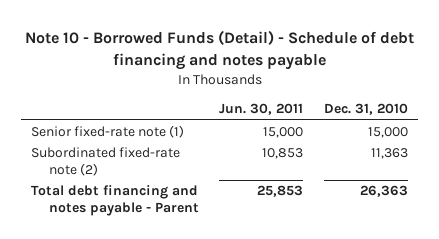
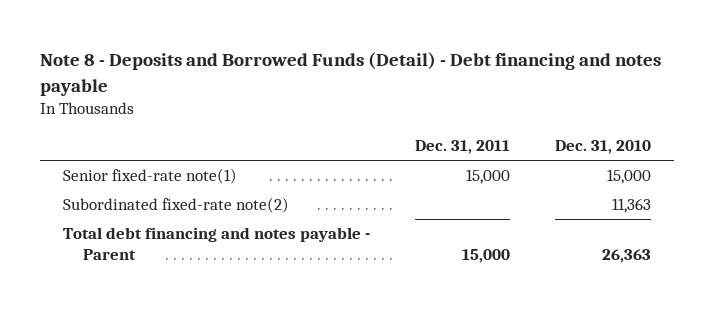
[24,30,414,71] Note 10 - Borrowed Funds (Detail) - Schedule of debt financing and notes payable -> [40,52,662,96] Note 8 - Deposits and Borrowed Funds (Detail) - Debt financing and notes payable
[219,103,304,116] Jun. 30, 2011 -> none
none -> [415,139,511,154] Dec. 31, 2011
[31,125,185,139] Senior fixed-rate note (1) -> [63,168,238,185] Senior fixed-rate note(1)
[31,147,181,177] Subordinated fixed-rate note (2) -> [63,197,290,214] Subordinated fixed-rate note(2)

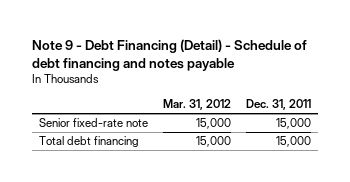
[40,52,662,96] Note 8 - Deposits and Borrowed Funds (Detail) - Debt financing and notes payable -> [31,38,307,71] Note 9 - Debt Financing (Detail) - Schedule of debt financing and notes payable
[555,139,652,154] Dec. 31, 2010 -> none
none -> [162,99,231,111] Mar. 31, 2012
[63,197,290,214] Subordinated fixed-rate note(2) -> none
[63,168,238,185] Senior fixed-rate note(1) -> [39,118,149,128] Senior fixed-rate note
[63,227,371,261] Total debt financing and notes payable - Parent -> [39,136,140,148] Total debt financing

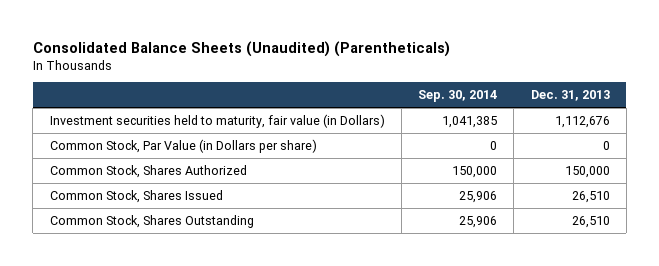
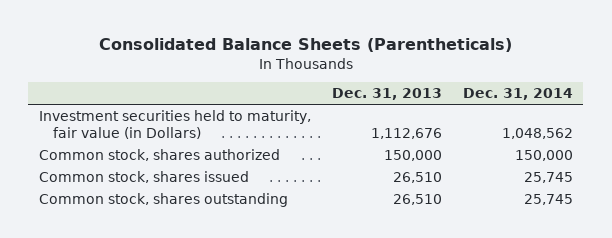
[32,40,450,57] Consolidated Balance Sheets (Unaudited) (Parentheticals) -> [98,37,512,52] Consolidated Balance Sheets (Parentheticals)
[418,90,498,103] Sep. 30, 2014 -> none
none -> [462,88,573,101] Dec. 31, 2014
[49,138,317,153] Common Stock, Par Value (in Dollars per share) -> none
[49,164,247,178] Common Stock, Shares Authorized -> [38,148,280,161] Common stock, sharеs authorizеd
[49,189,223,203] Common Stock, Shares Issued -> [38,170,249,183] Common stock, sharеs issuеd
[49,214,254,228] Common Stock, Shares Outstanding -> [38,192,288,207] Common stock, sharеs outstanding

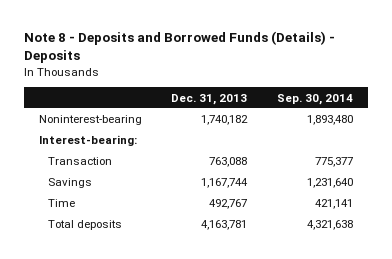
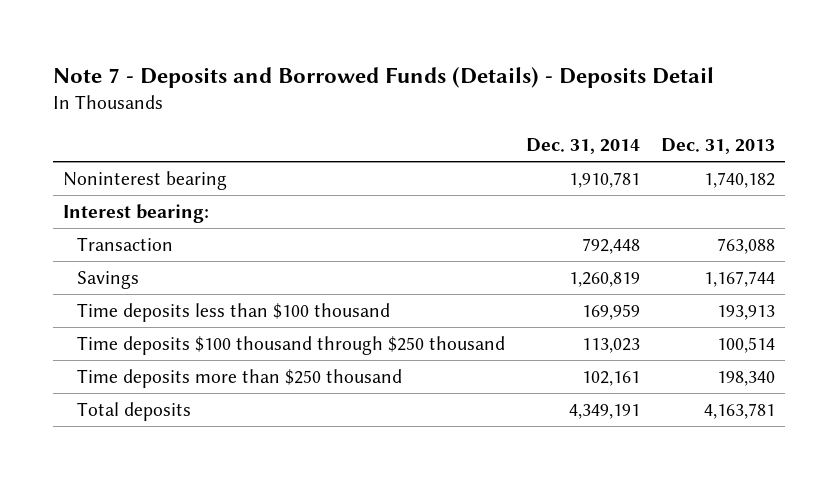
[23,30,335,63] Note 8 - Deposits and Borrowed Funds (Details) - Deposits -> [52,66,714,88] Note 7 - Deposits and Borrowed Funds (Details) - Deposits Detail
[277,93,354,105] Sep. 30, 2014 -> none
none -> [526,138,641,155] Dec. 31, 2014
[38,115,142,126] Noninterest-bearing -> [63,170,228,190] Noninterest bearing
[38,135,137,147] Interest-bearing: -> [63,203,210,223] Interest bearing:
[47,199,75,208] Time -> none
none -> [77,302,391,322] Time deposits less than $100 thousand
none -> [77,335,506,355] Time deposits $100 thousand through $250 thousand
none -> [77,368,403,388] Time deposits more than $250 thousand

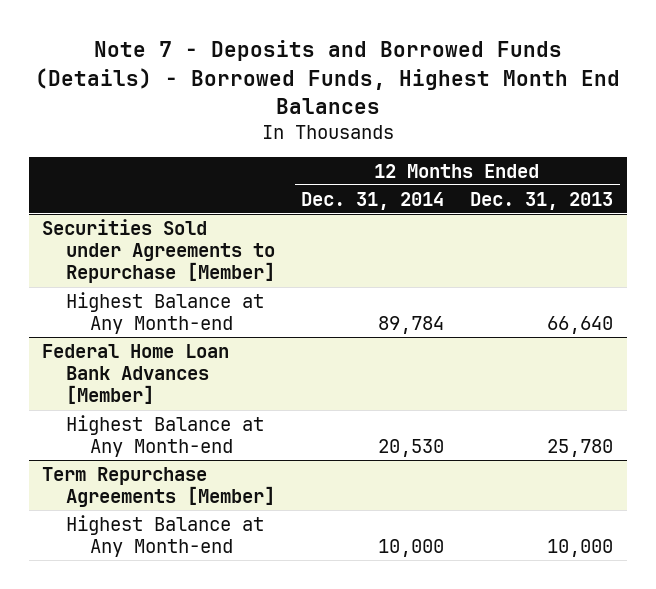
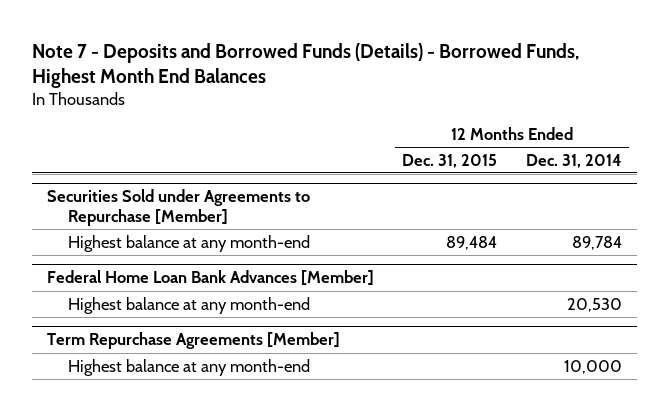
[470,191,614,210] Dec. 31, 2013 -> none
none -> [402,153,498,168] Dec. 31, 2015
[65,291,264,334] Highest Balance at Any Month-end -> [68,234,311,252] Highest balance at any month-end
[65,414,264,457] Highest Balance at Any Month-end -> [68,296,311,314] Highest balance at any month-end
[65,514,264,557] Highest Balance at Any Month-end -> [68,358,311,376] Highest balance at any month-end

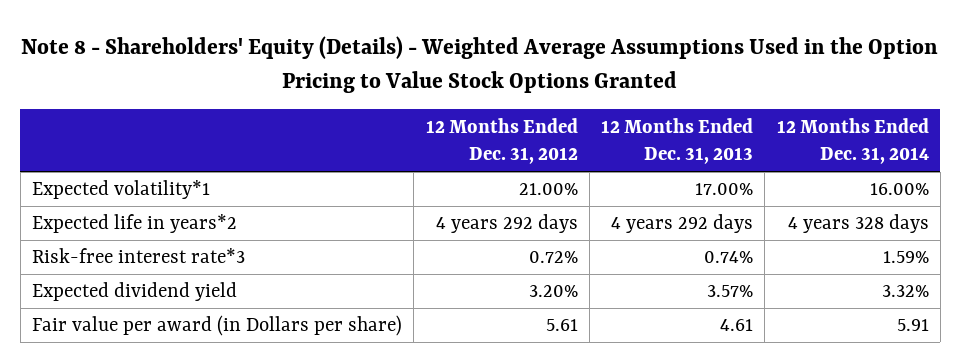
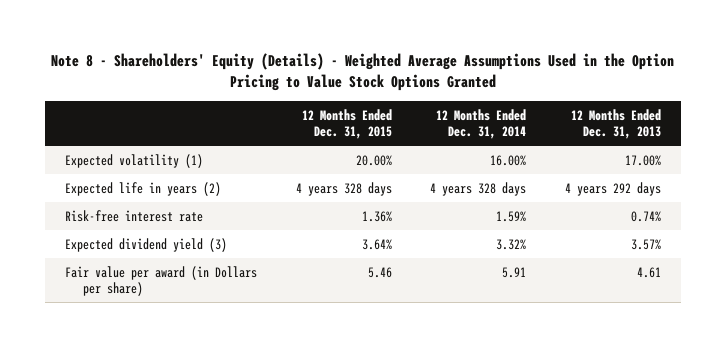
[425,117,578,165] 12 Months Ended Dec. 31, 2012 -> none
none -> [301,108,392,140] 12 Months Ended Dec. 31, 2015
[32,180,211,200] Expected volatility*1 -> [64,153,203,168] Expected volatility (1)
[32,214,238,234] Expected life in years*2 -> [64,181,221,196] Expected life in years (2)
[32,248,246,264] Risk-free interest rate*3 -> [64,209,203,222] Risk-free interest rate
[32,282,238,302] Expected dividend yield -> [64,237,227,252] Expected dividend yield (3)

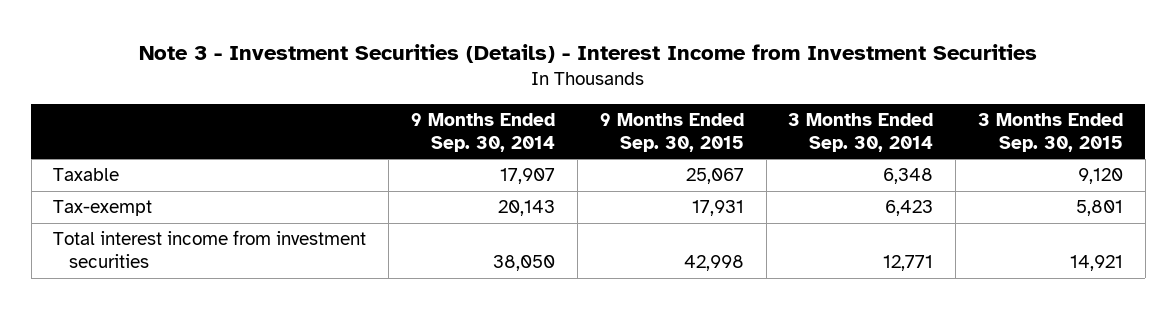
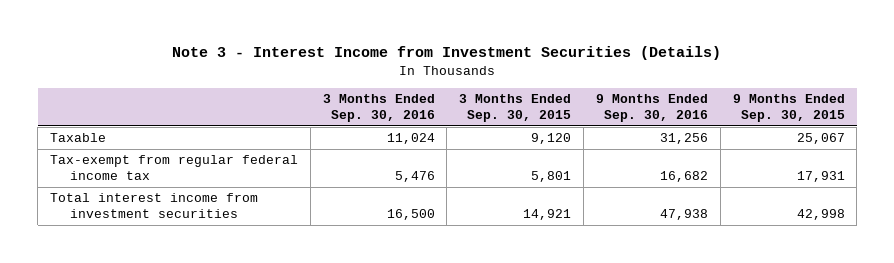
[139,43,1038,63] Note 3 - Investment Securities (Details) - Interest Income from Investment Securities -> [172,46,722,61] Note 3 - Interest Income from Investment Securities (Details)
[411,112,556,152] 9 Months Ended Sep. 30, 2014 -> none
[788,112,934,152] 3 Months Ended Sep. 30, 2014 -> none
none -> [322,93,435,122] 3 Months Ended Sep. 30, 2016
none -> [595,93,708,122] 9 Months Ended Sep. 30, 2016
[53,200,153,217] Tax-exempt -> [49,155,298,181] Tax-exempt from regular federal income tax

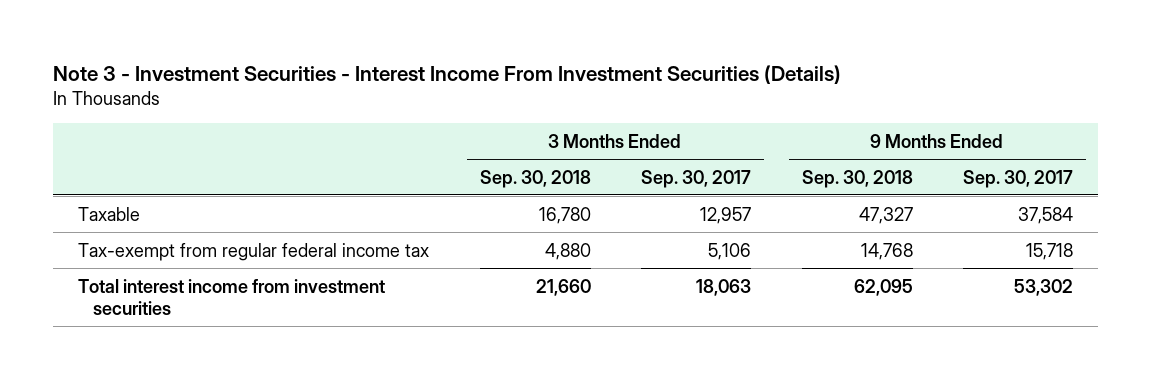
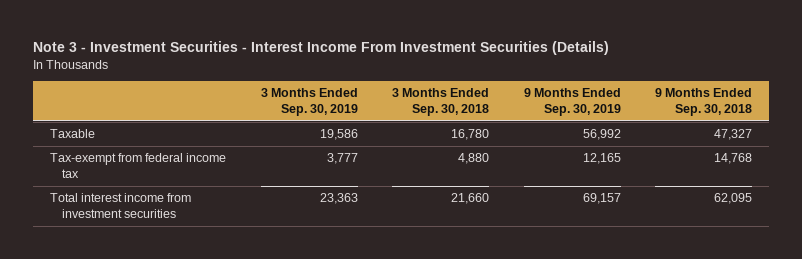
[641,169,752,188] Sep. 30, 2017 -> none
[963,169,1074,188] Sep. 30, 2017 -> none
none -> [260,88,358,116] 3 Months Ended Sep. 30, 2019
none -> [523,88,621,116] 9 Months Ended Sep. 30, 2019
[78,242,430,261] Tax-exempt from regular federal income tax -> [50,153,227,178] Tax-exempt from federal income tax

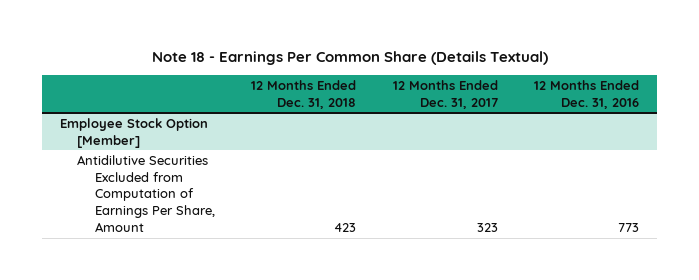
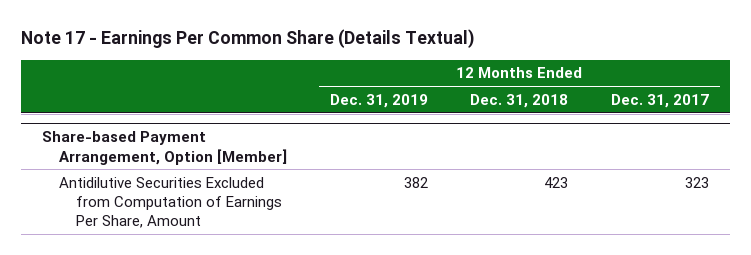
[151,50,548,65] Note 18 - Earnings Per Common Share (Details Textual) -> [20,29,475,49] Note 17 - Earnings Per Common Share (Details Textual)
[534,79,640,109] 12 Months Ended Dec. 31, 2016 -> none
none -> [329,93,428,108] Dec. 31, 2019
[59,117,208,148] Employee Stock Option [Member] -> [41,131,288,165] Share-based Payment Arrangement, Option [Member]

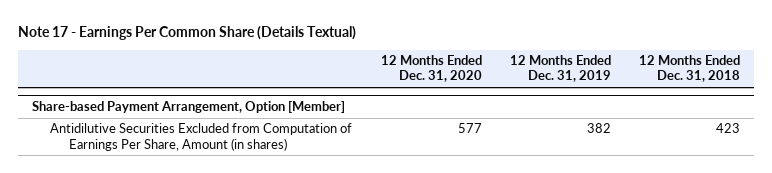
[610,93,709,108] Dec. 31, 2017 -> none
none -> [380,55,482,83] 12 Months Ended Dec. 31, 2020
[59,176,283,229] Antidilutive Securities Excluded from Computation of Earnings Per Share, Amount -> [50,123,353,151] Antidilutive Securities Excluded from Computation of Earnings Per Share, Amount (in shares)

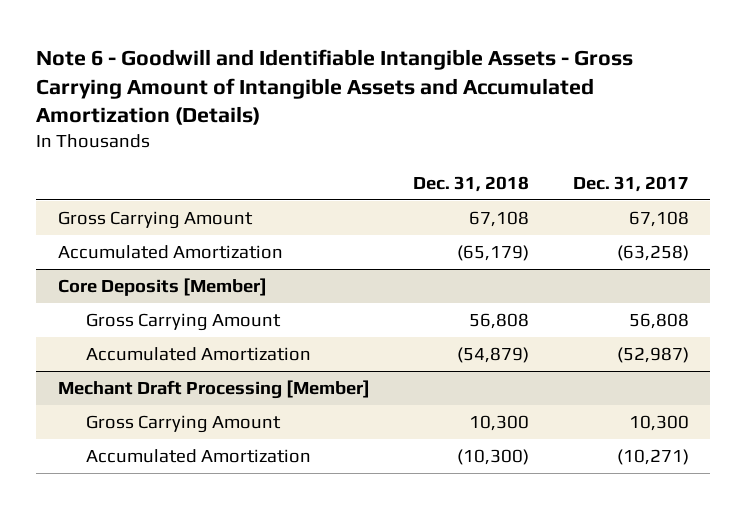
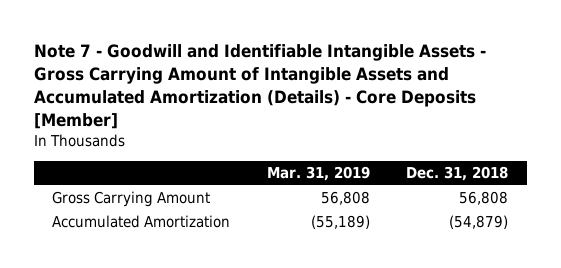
[36,48,634,126] Note 6 - Goodwill and Identifiable Intangible Assets - Gross Carrying Amount of Intangible Assets and Accumulated Amortization (Details) -> [34,44,487,130] Note 7 - Goodwill and Identifiable Intangible Assets - Gross Carrying Amount of Intangible Assets and Accumulated Amortization (Details) - Core Deposits [Member]
[572,175,689,192] Dec. 31, 2017 -> none
none -> [266,166,370,182] Mar. 31, 2019
[57,210,253,229] Gross Carrying Amount -> none
[57,244,283,259] Accumulated Amortization -> none
[57,277,267,296] Core Deposits [Member] -> none
[57,379,370,399] Mechant Draft Processing [Member] -> none
[86,414,282,433] Gross Carrying Amount -> none
[86,448,312,463] Accumulated Amortization -> none

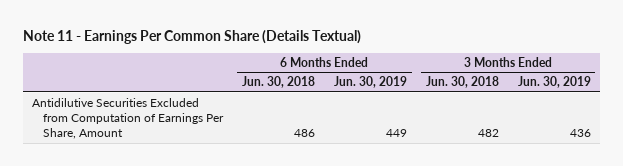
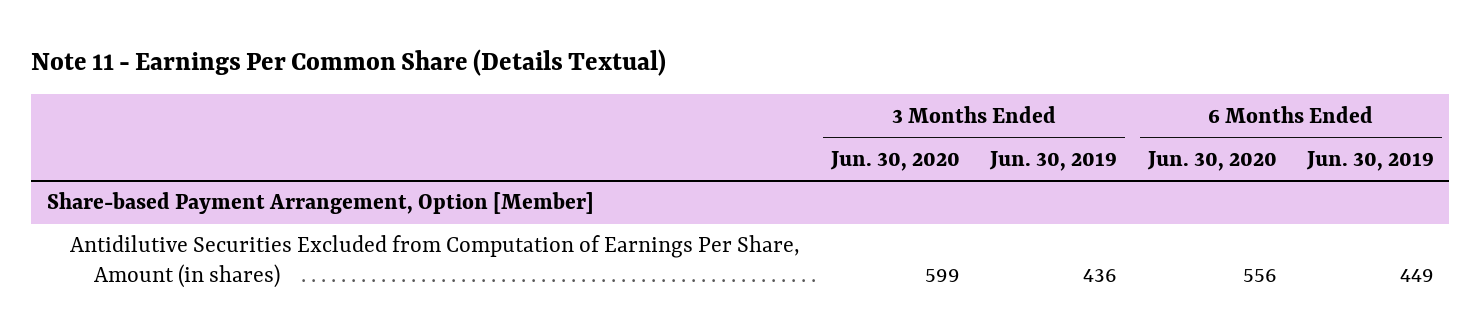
[241,76,315,89] Jun. 30, 2018 -> none
[425,76,499,89] Jun. 30, 2018 -> none
none -> [829,150,960,171] Jun. 30, 2020
none -> [1146,150,1277,171] Jun. 30, 2020
none -> [46,192,594,215] Share-based Payment Arrangement, Option [Member]
[32,97,225,140] Antidilutive Securities Excluded from Computation of Earnings Per Share, Amount -> [70,235,801,288] Antidilutive Securities Excluded from Computation of Earnings Per Share, Amount (in shares)

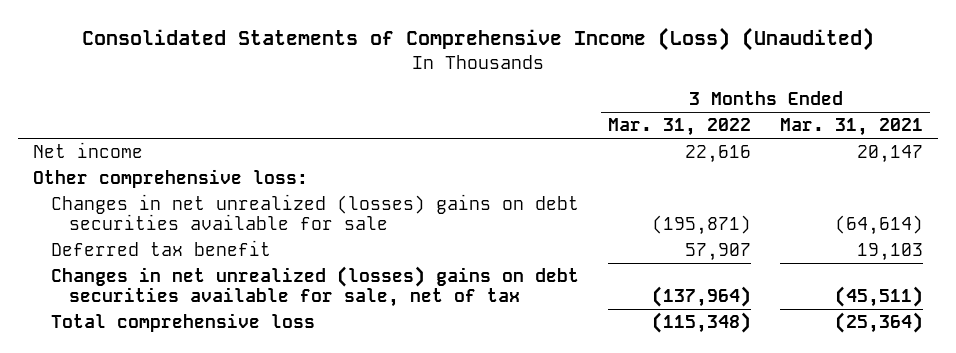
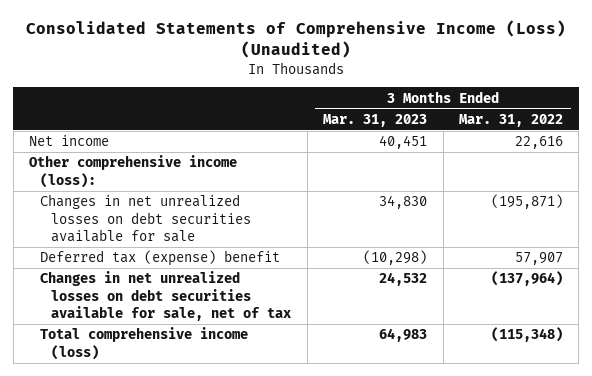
[780,118,924,137] Mar. 31, 2021 -> none
none -> [323,113,428,127] Mar. 31, 2023
[32,169,308,189] Other comprehensive loss: -> [29,155,238,188] Other comprehensive income (loss):
[50,194,579,231] Changes in net unrealized (losses) gains on debt securities available for sale -> [40,194,252,243] Changes in net unrealized losses on debt securities available for sale
[50,240,271,257] Deferred tax benefit -> [40,250,281,267] Deferred tax (expense) benefit
[50,266,579,308] Changes in net unrealized (losses) gains on debt securities available for sale, net of tax -> [40,271,292,322] Changes in net unrealized losses on debt securities available for sale, net of tax
[50,313,315,333] Total comprehensive loss -> [40,327,249,360] Total comprehensive income (loss)

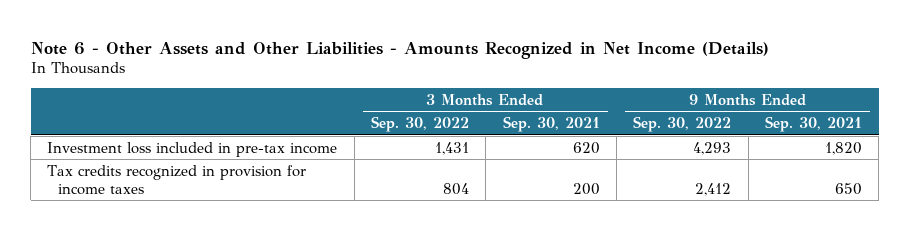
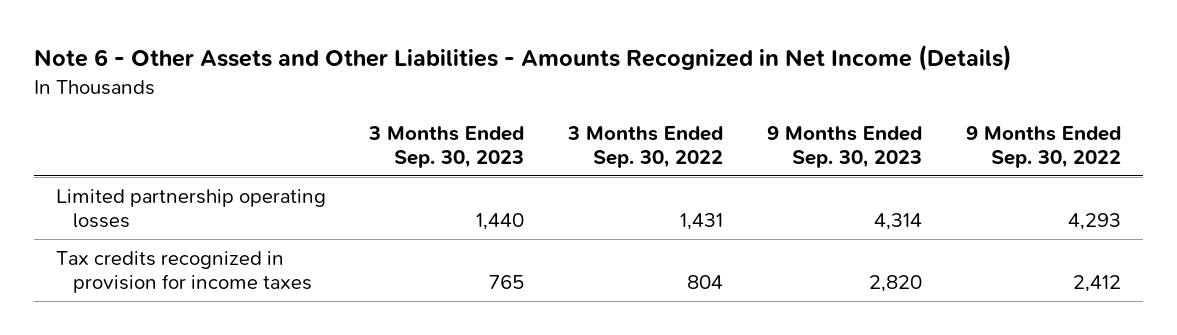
[502,116,600,133] Sep. 30, 2021 -> none
[765,116,863,133] Sep. 30, 2021 -> none
none -> [368,125,525,169] 3 Months Ended Sep. 30, 2023
none -> [767,125,923,169] 9 Months Ended Sep. 30, 2023
[47,141,338,157] Investment loss included in pre-tax income -> [55,188,326,229] Limited partnership operating losses

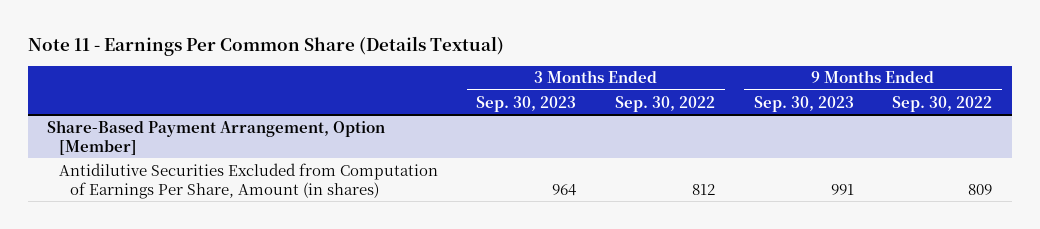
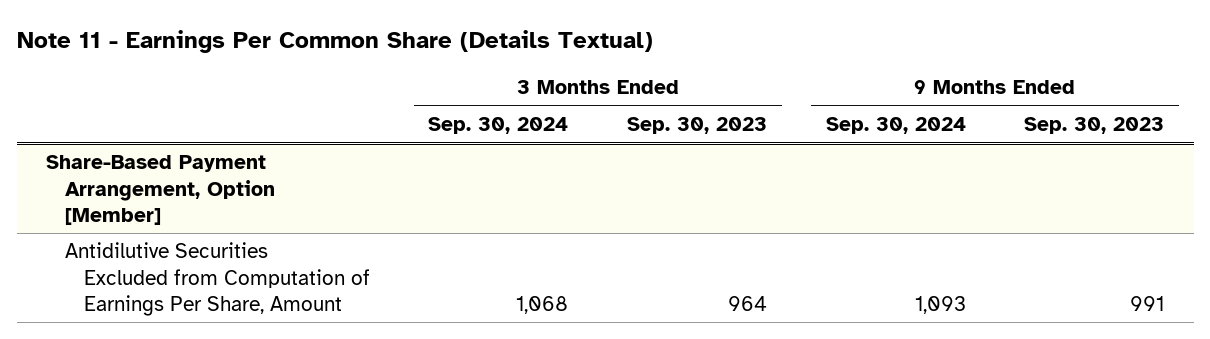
[614,95,715,112] Sep. 30, 2022 -> none
[892,95,993,112] Sep. 30, 2022 -> none
none -> [428,116,569,134] Sep. 30, 2024
none -> [825,116,966,134] Sep. 30, 2024
[58,162,438,199] Antidilutive Securities Excluded from Computation of Earnings Per Share, Amount (in shares) -> [64,242,370,316] Antidilutive Securities Excluded from Computation of Earnings Per Share, Amount

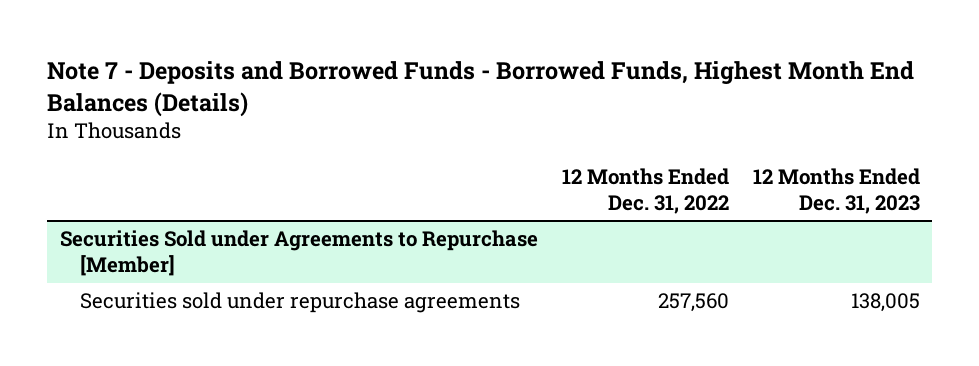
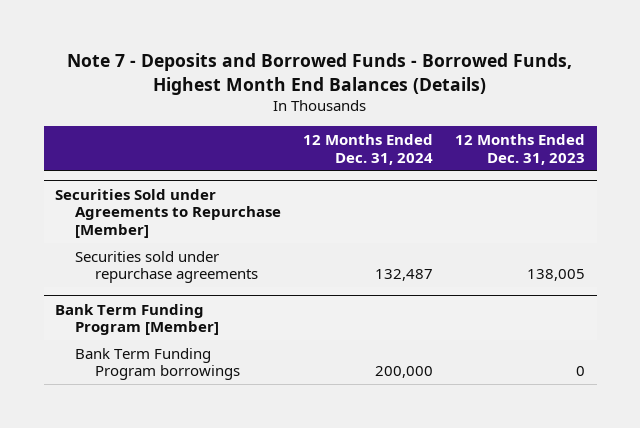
[561,168,729,214] 12 Months Ended Dec. 31, 2022 -> none
none -> [303,134,434,165] 12 Months Ended Dec. 31, 2024
none -> [54,303,219,336] Bank Term Funding Program [Member]
none -> [74,347,240,381] Bank Term Funding Program borrowings

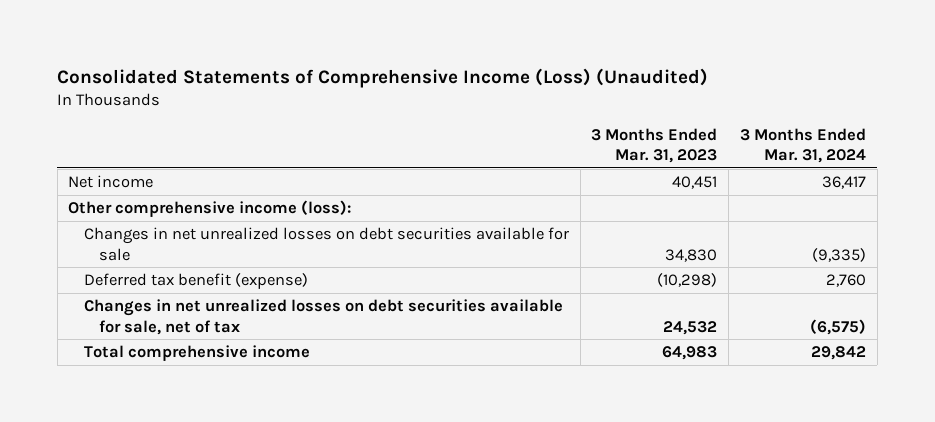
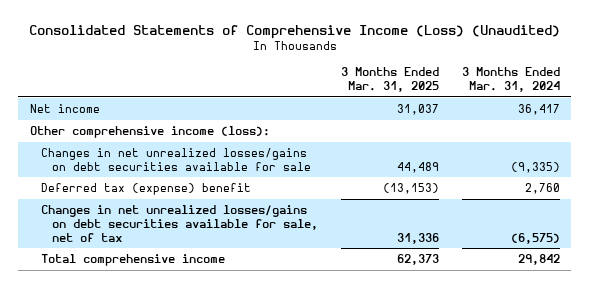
[591,127,718,164] 3 Months Ended Mar. 31, 2023 -> none
none -> [341,67,440,92] 3 Months Ended Mar. 31, 2025
[83,226,569,261] Changes in net unrealized losses on debt securities available for sale -> [41,147,312,171] Changes in net unrealized losses/gains on debt securities available for sale
[83,272,308,289] Deferred tax benefit (expense) -> [41,182,252,195] Deferred tax (expense) benefit
[83,298,563,335] Changes in net unrealized losses on debt securities available for sale, net of tax -> [41,204,319,242] Changes in net unrealized losses/gains on debt securities available for sale, net of tax

